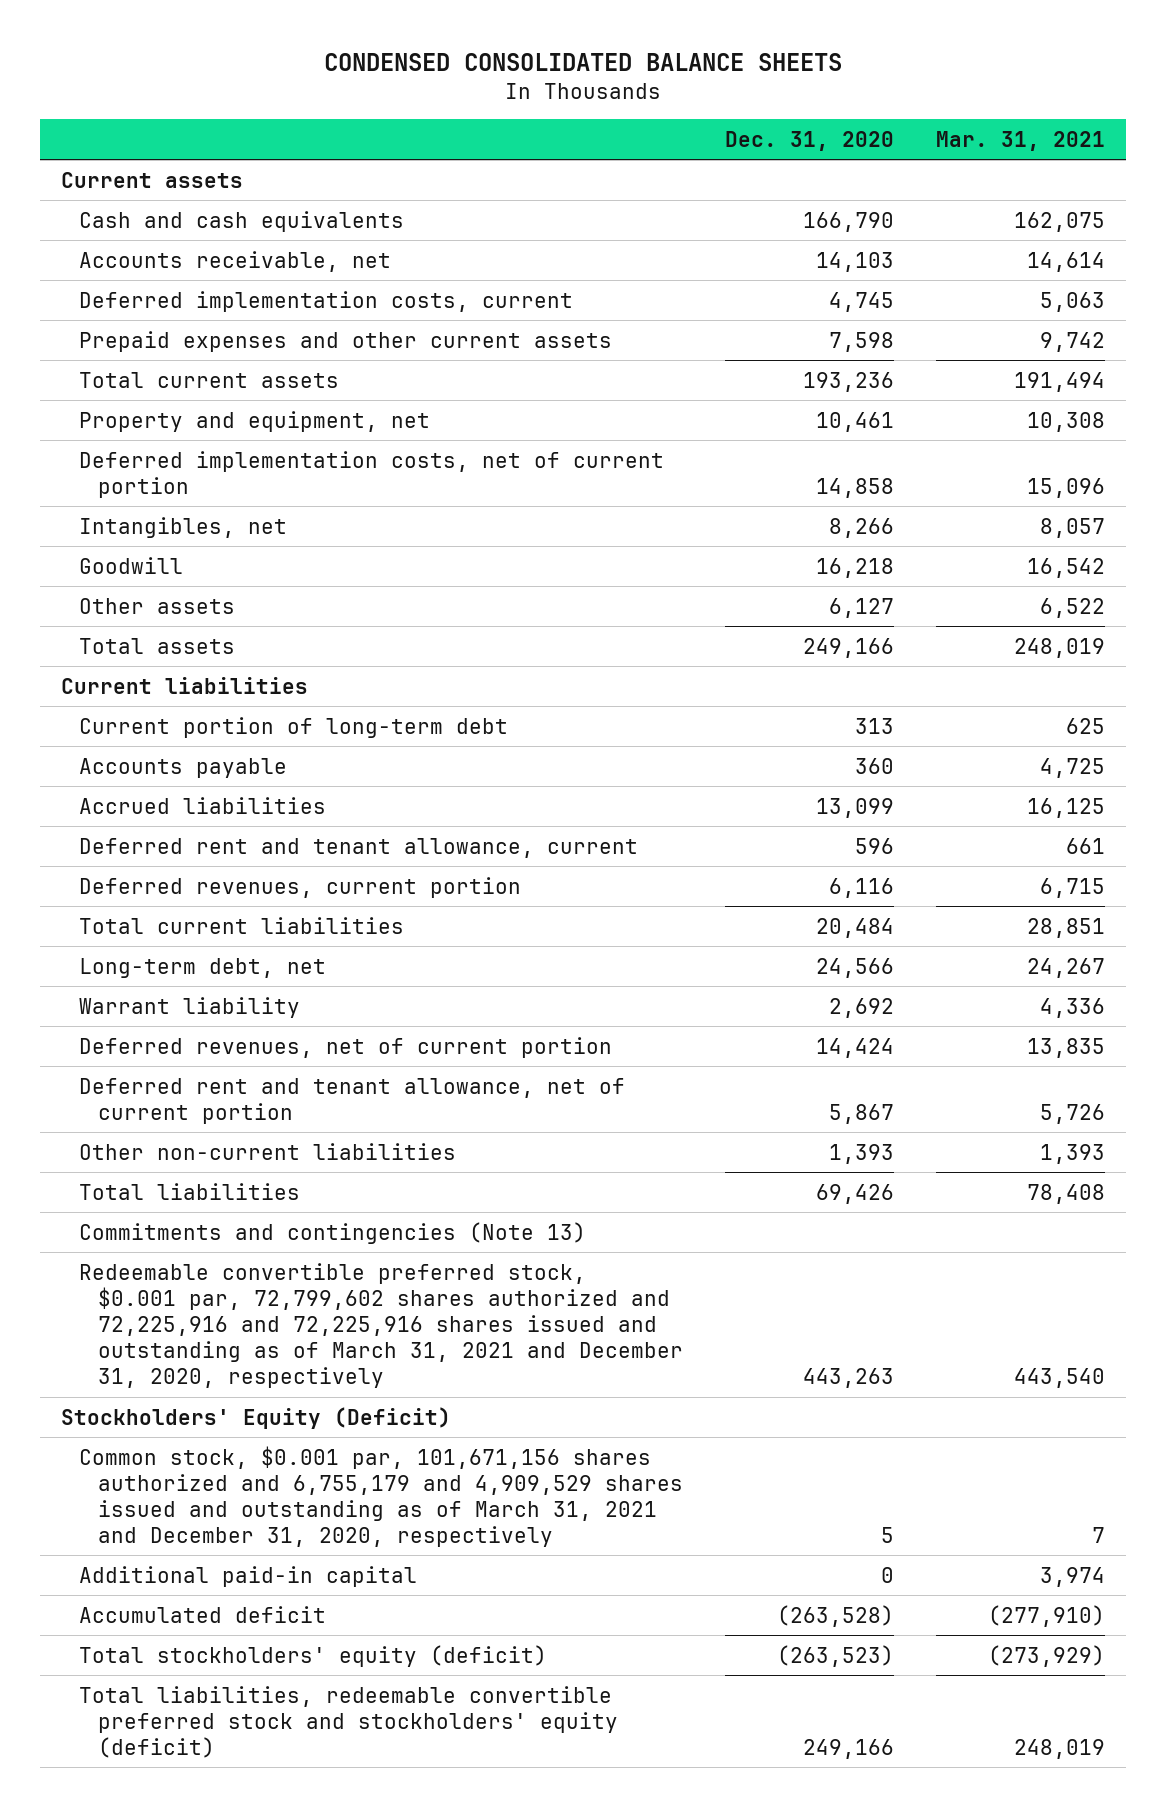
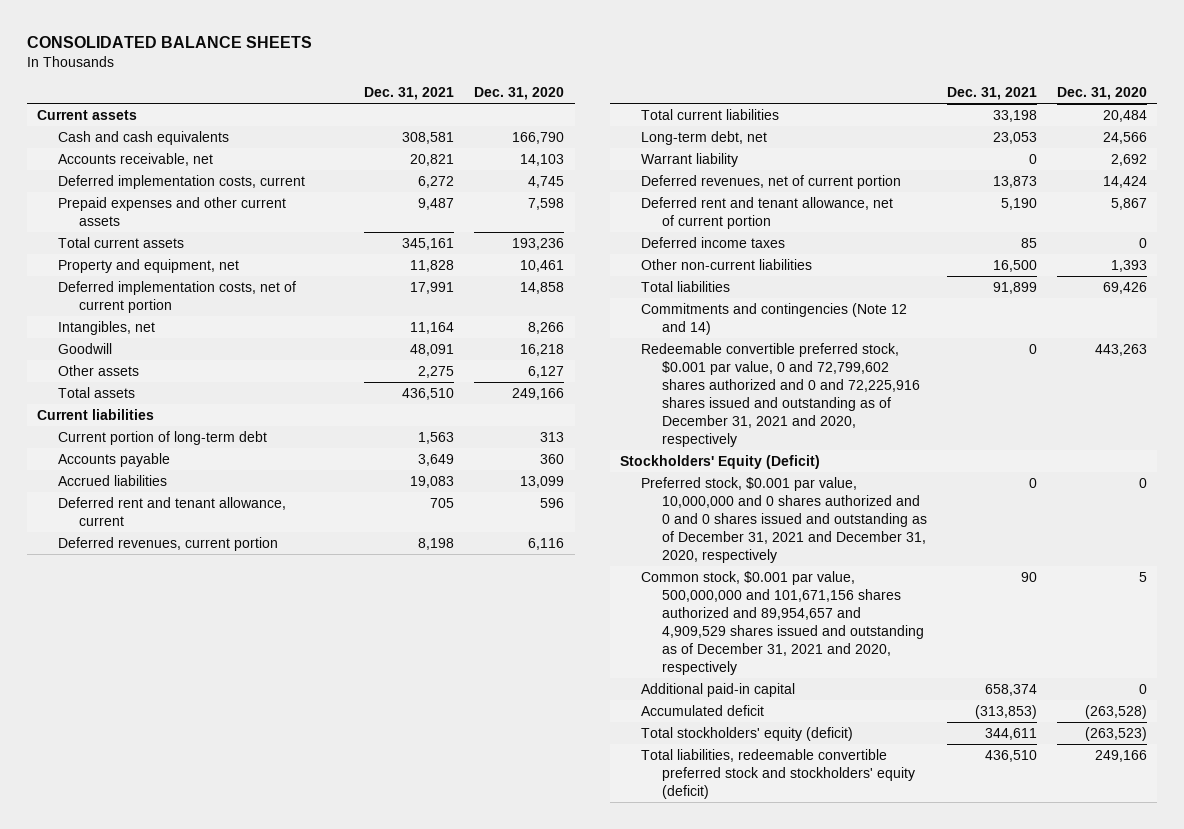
[324,53,843,72] CONDENSED CONSOLIDATED BALANCE SHEETS -> [26,36,312,49] CONSOLIDATED BALANCE SHEETS
[936,130,1106,151] Mar. 31, 2021 -> none
none -> [364,87,455,101] Dec. 31, 2021
none -> [640,236,785,248] Deferred income taxes
[79,1221,587,1244] Commitments and contingencies (Note 13) -> [640,302,907,335] Commitments and contingencies (Note 12 and 14)
[79,1262,683,1388] Redeemable convertible preferred stock, $0.001 par, 72,799,602 shares authorized and 72,225,916 and 72,225,916 shares issued and outstanding as of March 31, 2021 and December 31, 2020, respectively -> [640,342,920,447] Redeemable convertible preferred stock, $0.001 par value, 0 and 72,799,602 shares authorized and 0 and 72,225,916 shares issued and outstanding as of December 31, 2021 and 2020, respectively
none -> [640,476,927,563] Preferred stock, $0.001 par value, 10,000,000 and 0 shares authorized and 0 and 0 shares issued and outstanding as of December 31, 2021 and December 31, 2020, respectively
[79,1445,683,1547] Common stock, $0.001 par, 101,671,156 shares authorized and 6,755,179 and 4,909,529 shares issued and outstanding as of March 31, 2021 and December 31, 2020, respectively -> [640,570,924,675] Common stock, $0.001 par value, 500,000,000 and 101,671,156 shares authorized and 89,954,657 and 4,909,529 shares issued and outstanding as of December 31, 2021 and 2020, respectively

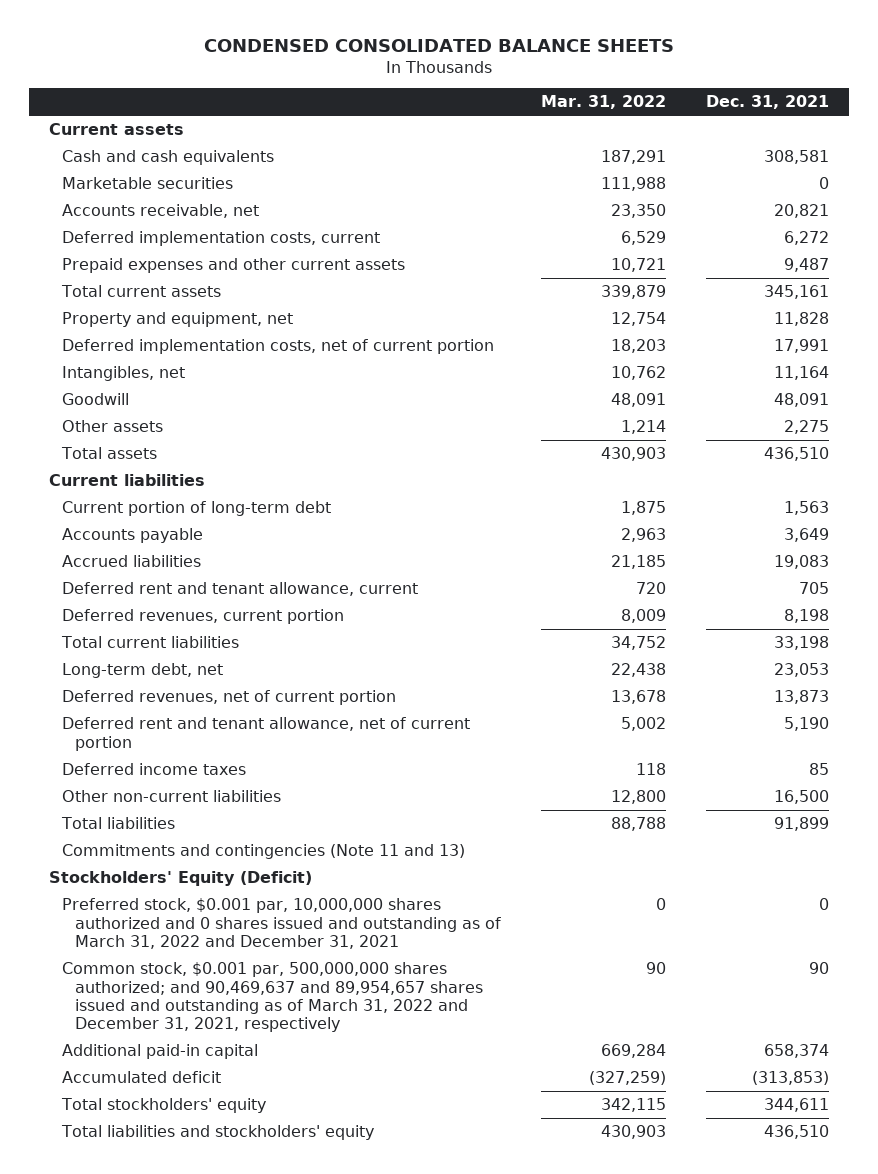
[26,36,312,49] CONSOLIDATED BALANCE SHEETS -> [203,39,674,53] CONDENSED CONSOLIDATED BALANCE SHEETS
[474,87,565,101] Dec. 31, 2020 -> none
none -> [541,95,667,110] Mar. 31, 2022
none -> [61,177,233,190] Marketable securities
[640,152,738,167] Warrant liability -> none
[640,342,920,447] Redeemable convertible preferred stock, $0.001 par value, 0 and 72,799,602 shares authorized and 0 and 72,225,916 shares issued and outstanding as of December 31, 2021 and 2020, respectively -> none
[640,302,907,335] Commitments and contingencies (Note 12 and 14) -> [61,844,465,860] Commitments and contingencies (Note 11 and 13)
[640,476,927,563] Preferred stock, $0.001 par value, 10,000,000 and 0 shares authorized and 0 and 0 shares issued and outstanding as of December 31, 2021 and December 31, 2020, respectively -> [61,898,502,949] Preferred stock, $0.001 par, 10,000,000 shares authorized and 0 shares issued and outstanding as of March 31, 2022 and December 31, 2021
[640,570,924,675] Common stock, $0.001 par value, 500,000,000 and 101,671,156 shares authorized and 89,954,657 and 4,909,529 shares issued and outstanding as of December 31, 2021 and 2020, respectively -> [61,962,484,1033] Common stock, $0.001 par, 500,000,000 shares authorized; and 90,469,637 and 89,954,657 shares issued and outstanding as of March 31, 2022 and December 31, 2021, respectively
[640,726,853,741] Total stockholders' equity (deficit) -> [60,1098,266,1114] Total stockholders' equity
[640,748,915,799] Total liabilities, redeemable convertible preferred stock and stockholders' equity (deficit) -> [60,1125,374,1141] Total liabilities and stockholders' equity

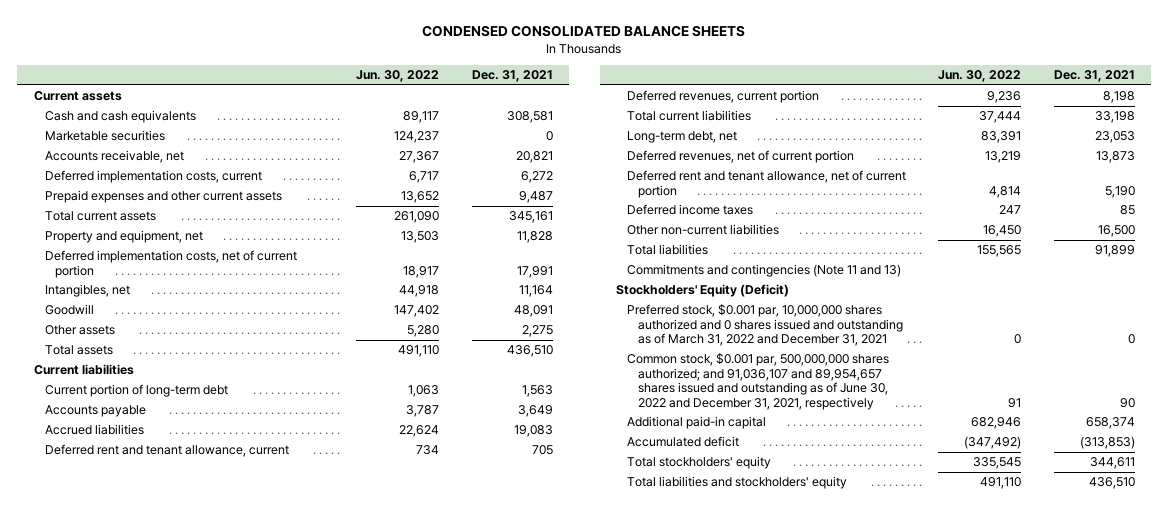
[541,95,667,110] Mar. 31, 2022 -> none
none -> [356,70,440,83] Jun. 30, 2022
[61,962,484,1033] Common stock, $0.001 par, 500,000,000 shares authorized; and 90,469,637 and 89,954,657 shares issued and outstanding as of March 31, 2022 and December 31, 2021, respectively -> [626,353,889,410] Common stock, $0.001 par, 500,000,000 shares authorized; and 91,036,107 and 89,954,657 shares issued and outstanding as of June 30, 2022 and December 31, 2021, respectively

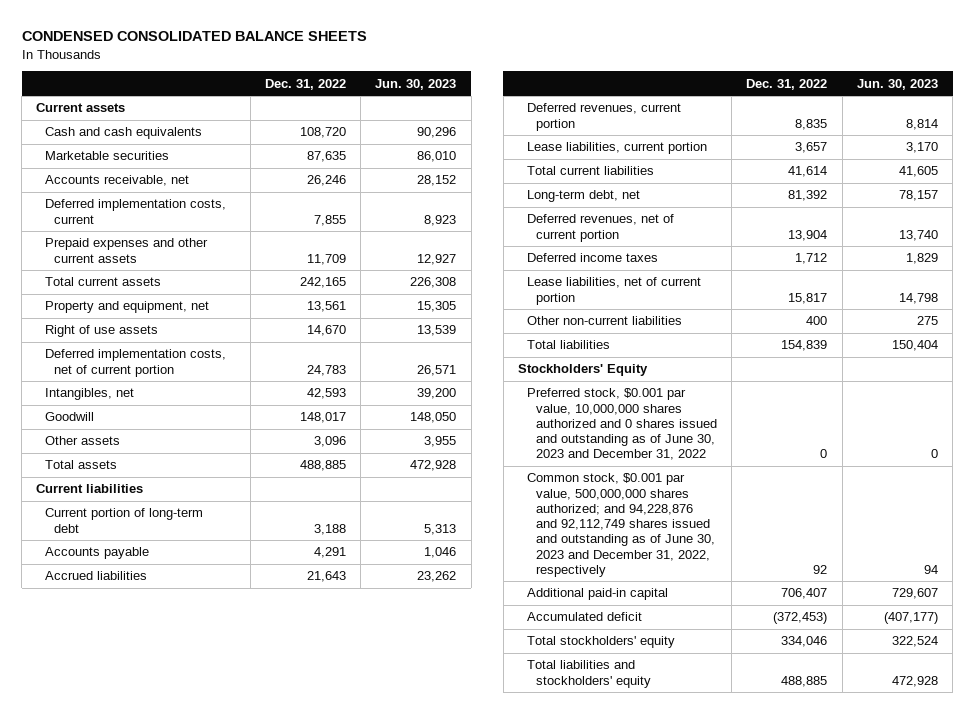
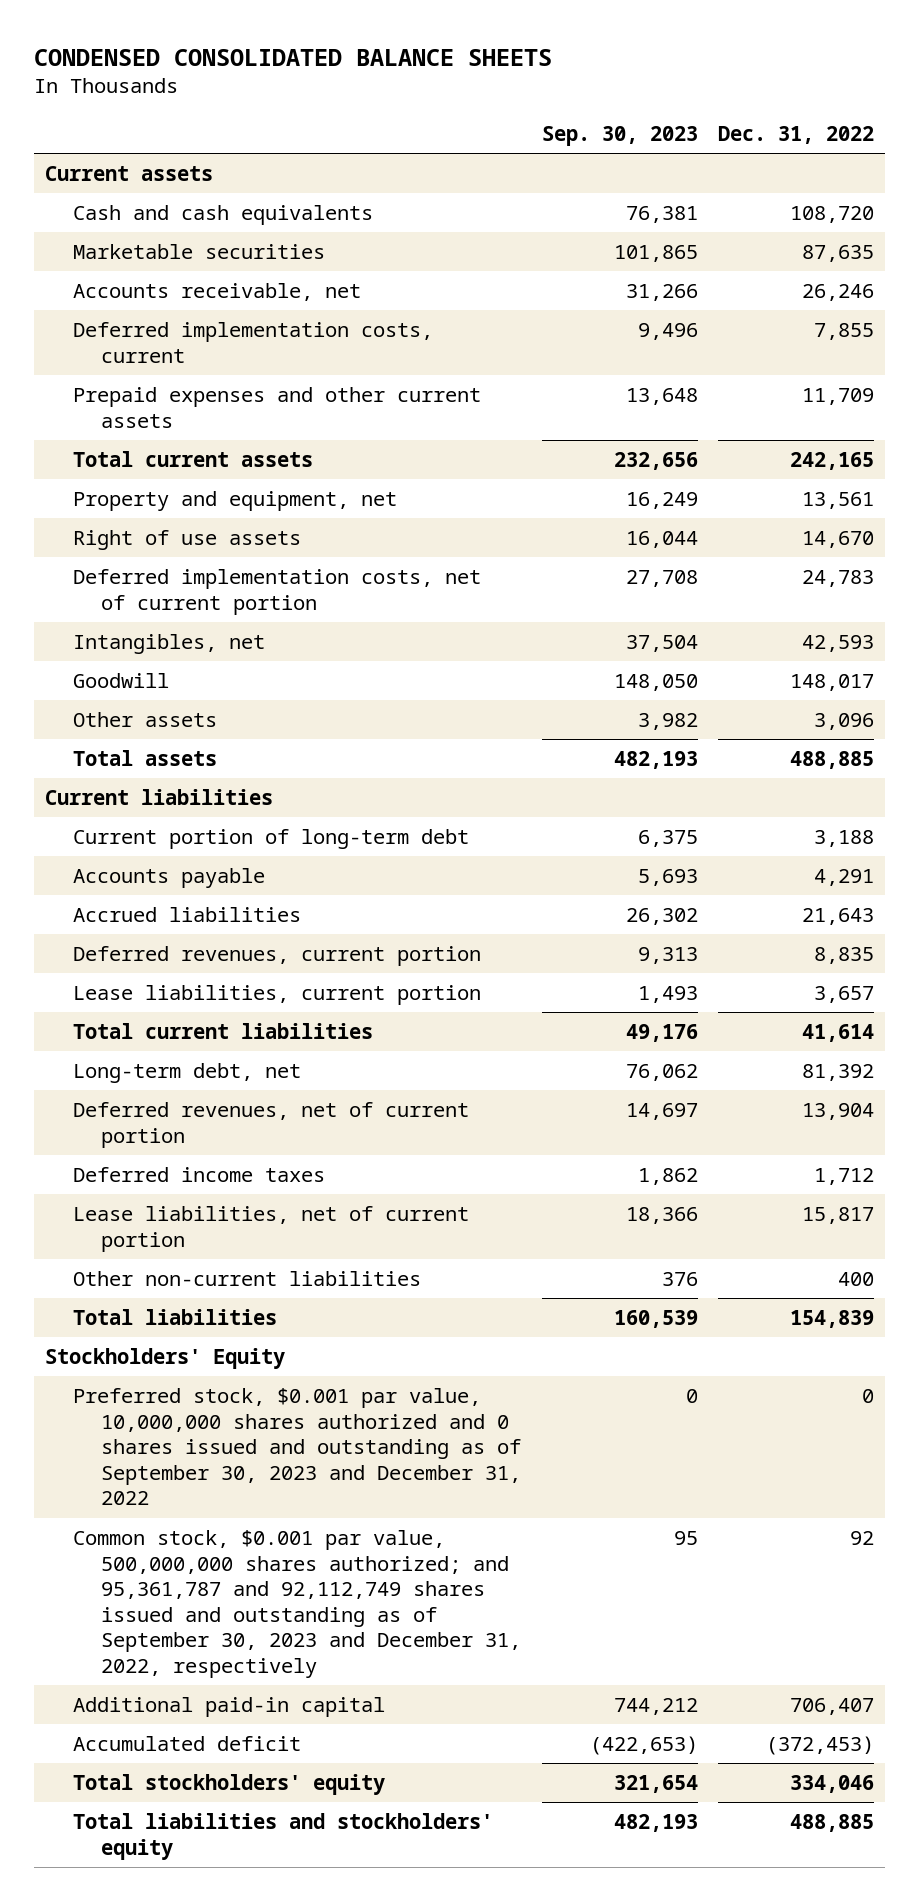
[375,78,457,90] Jun. 30, 2023 -> none
none -> [541,125,698,146] Sep. 30, 2023
[526,388,717,461] Preferred stock, $0.001 par value, 10,000,000 shares authorized and 0 shares issued and outstanding as of June 30, 2023 and December 31, 2022 -> [72,1387,522,1506] Preferred stock, $0.001 par value, 10,000,000 shares authorized and 0 shares issued and outstanding as of September 30, 2023 and December 31, 2022
[526,473,715,577] Common stock, $0.001 par value, 500,000,000 shares authorized; and 94,228,876 and 92,112,749 shares issued and outstanding as of June 30, 2023 and December 31, 2022, respectively -> [72,1529,522,1679] Common stock, $0.001 par value, 500,000,000 shares authorized; and 95,361,787 and 92,112,749 shares issued and outstanding as of September 30, 2023 and December 31, 2022, respectively

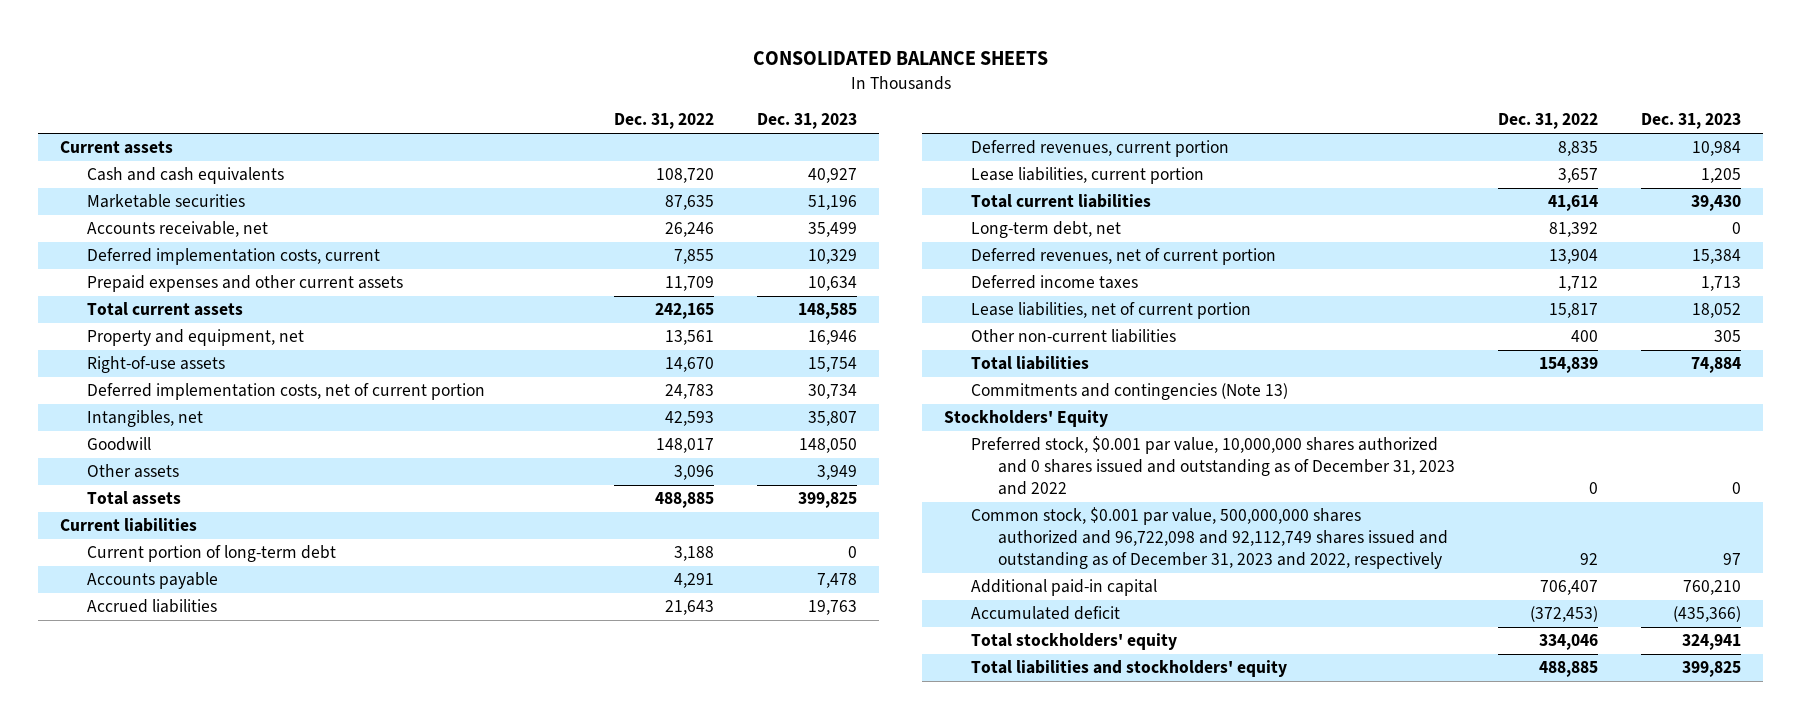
[34,48,553,66] CONDENSED CONSOLIDATED BALANCE SHEETS -> [752,51,1048,66] CONSOLIDATED BALANCE SHEETS
[541,125,698,146] Sep. 30, 2023 -> none
none -> [757,113,858,130] Dec. 31, 2023
[72,529,301,550] Right of use assets -> [87,356,226,374] Right-of-use assets
none -> [970,383,1288,401] Commitments and contingencies (Note 13)
[72,1387,522,1506] Preferred stock, $0.001 par value, 10,000,000 shares authorized and 0 shares issued and outstanding as of September 30, 2023 and December 31, 2022 -> [970,436,1456,495] Preferred stock, $0.001 par value, 10,000,000 shares authorized and 0 shares issued and outstanding as of December 31, 2023 and 2022
[72,1529,522,1679] Common stock, $0.001 par value, 500,000,000 shares authorized; and 95,361,787 and 92,112,749 shares issued and outstanding as of September 30, 2023 and December 31, 2022, respectively -> [970,507,1449,569] Common stock, $0.001 par value, 500,000,000 shares authorized and 96,722,098 and 92,112,749 shares issued and outstanding as of December 31, 2023 and 2022, respectively

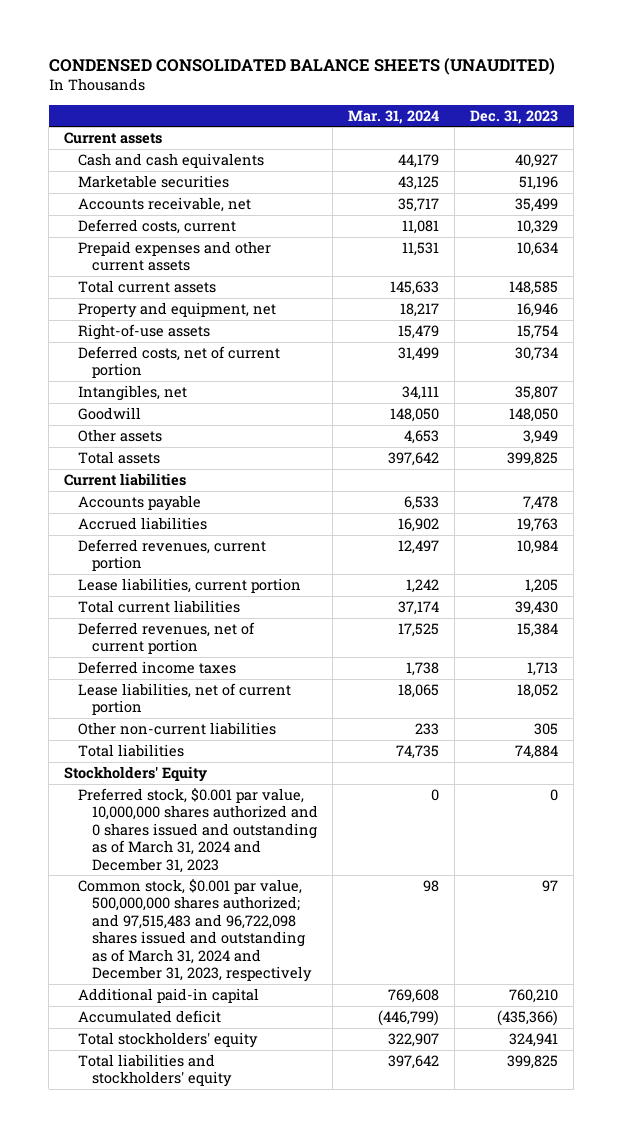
[752,51,1048,66] CONSOLIDATED BALANCE SHEETS -> [48,58,555,76] CONDENSED CONSOLIDATED BALANCE SHEETS (UNAUDITED)
[614,113,715,130] Dec. 31, 2022 -> none
none -> [348,109,440,124] Mar. 31, 2024
[87,248,381,266] Deferred implementation costs, current -> [77,218,236,234] Deferred costs, current
[87,383,486,401] Deferred implementation costs, net of current portion -> [77,345,280,379] Deferred costs, net of current portion
[87,545,337,563] Current portion of long-term debt -> none
[970,221,1121,239] Long-term debt, net -> none
[970,383,1288,401] Commitments and contingencies (Note 13) -> none
[970,436,1456,495] Preferred stock, $0.001 par value, 10,000,000 shares authorized and 0 shares issued and outstanding as of December 31, 2023 and 2022 -> [77,787,318,873] Preferred stock, $0.001 par value, 10,000,000 shares authorized and 0 shares issued and outstanding as of March 31, 2024 and December 31, 2023
[970,507,1449,569] Common stock, $0.001 par value, 500,000,000 shares authorized and 96,722,098 and 92,112,749 shares issued and outstanding as of December 31, 2023 and 2022, respectively -> [77,878,312,983] Common stock, $0.001 par value, 500,000,000 shares authorized; and 97,515,483 and 96,722,098 shares issued and outstanding as of March 31, 2024 and December 31, 2023, respectively

